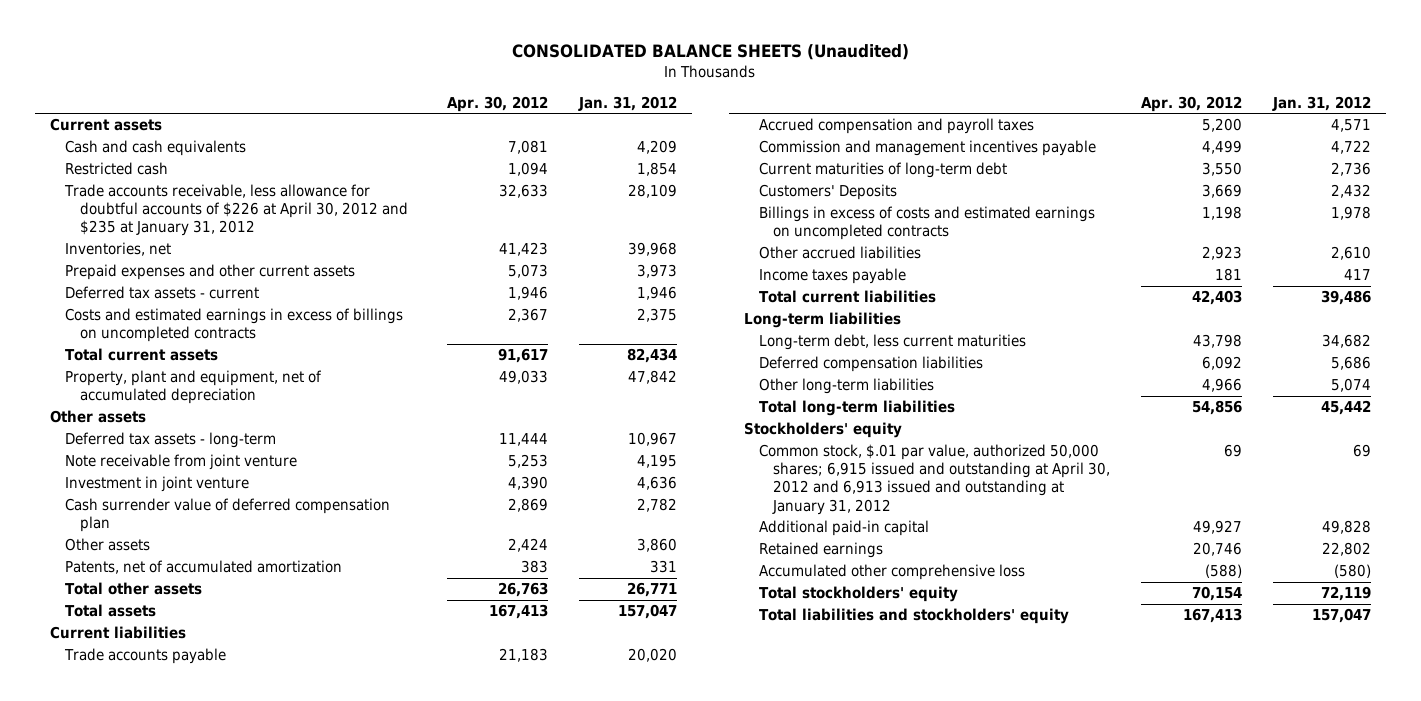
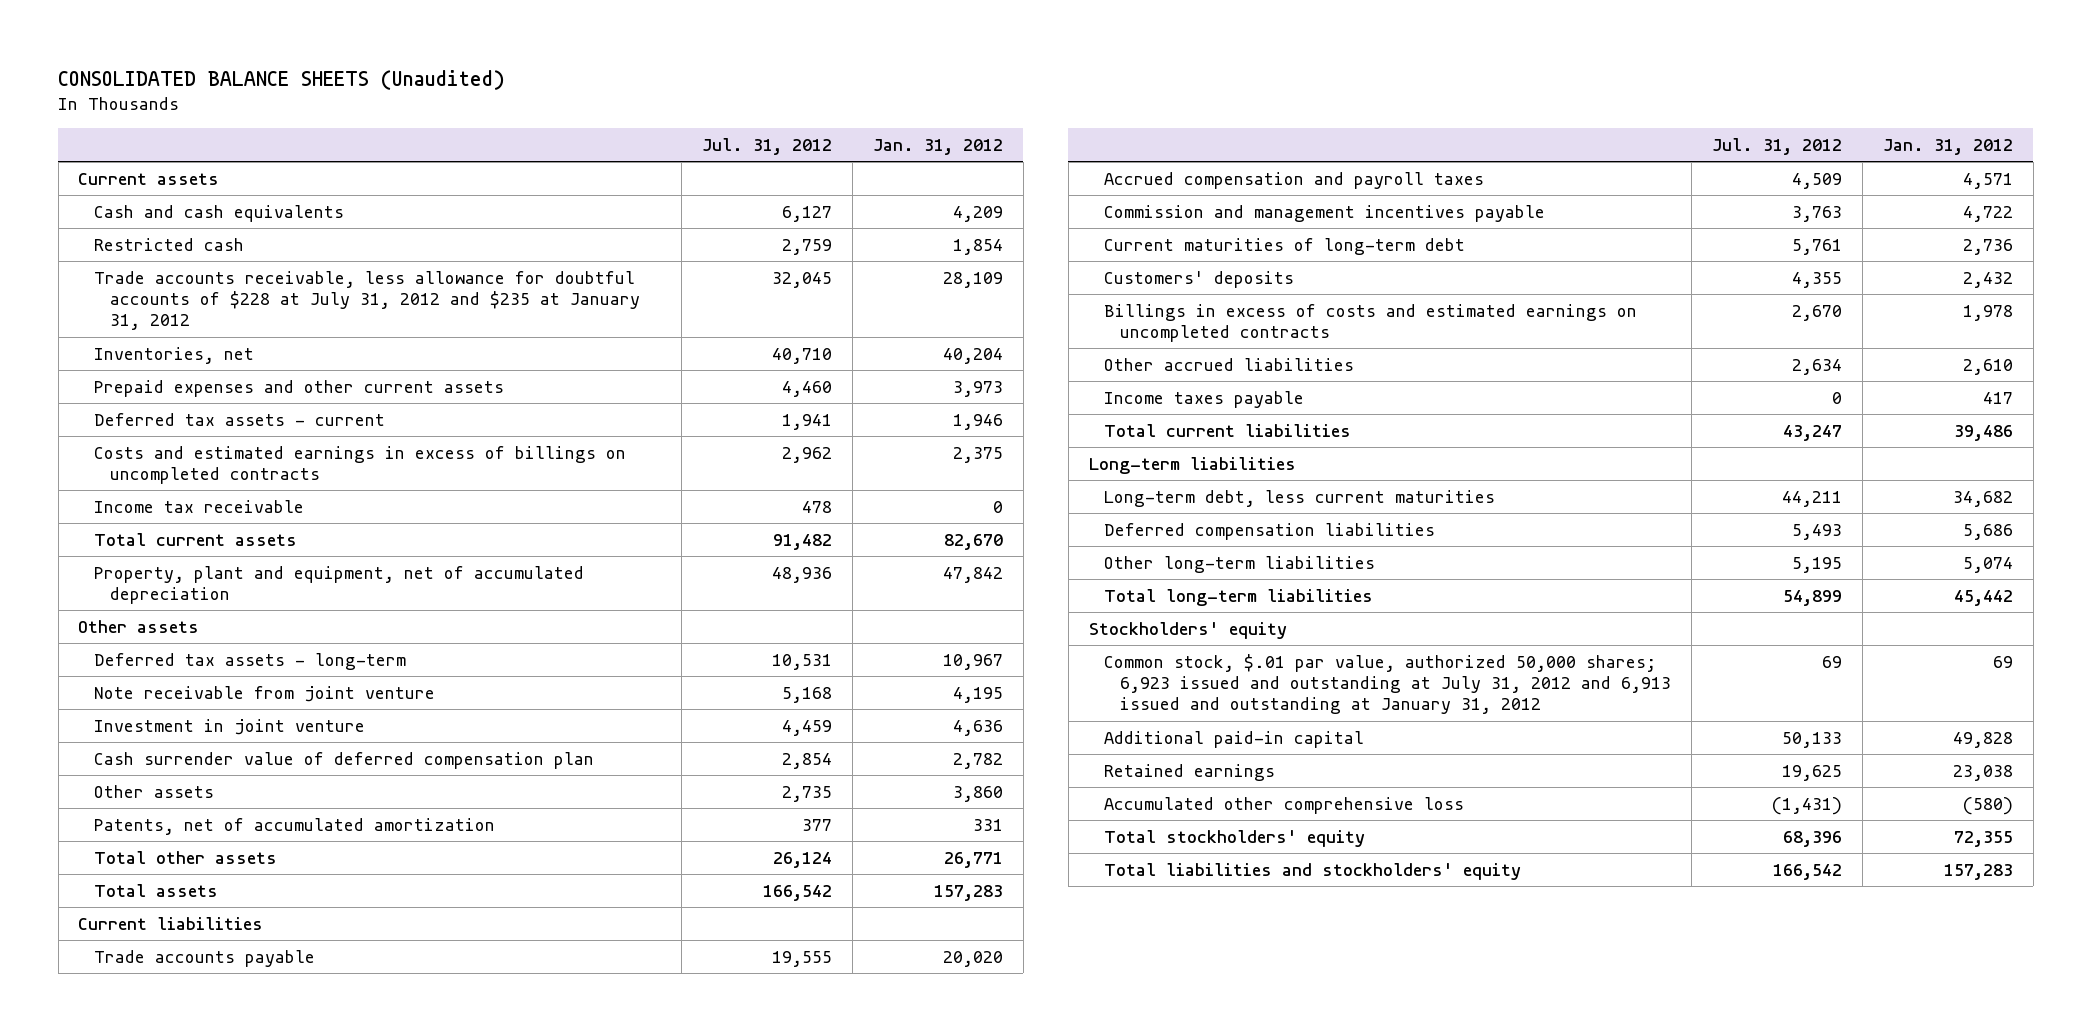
[447,95,549,112] Apr. 30, 2012 -> none
none -> [701,138,832,156] Jul. 31, 2012
[63,184,408,237] Trade accounts receivable, less allowance for doubtful accounts of $226 at April 30, 2012 and $235 at January 31, 2012 -> [94,270,641,331] Trade accounts receivable, less allowance for doubtful accounts of $228 at July 31, 2012 and $235 at January 31, 2012
[628,242,678,257] 39,968 -> [942,347,1003,364] 40,204
none -> [94,499,305,513] Income tax receivable
[627,348,678,364] 82,434 -> [943,533,1003,550] 82,670
[618,604,678,620] 157,047 -> [933,884,1003,901] 157,283
[758,184,897,201] Customers' Deposits -> [1104,270,1295,288] Customers' deposits
[758,444,1111,515] Common stock, $.01 par value, authorized 50,000 shares; 6,915 issued and outstanding at April 30, 2012 and 6,913 issued and outstanding at January 31, 2012 -> [1104,653,1672,715] Common stock, $.01 par value, authorized 50,000 shares; 6,923 issued and outstanding at July 31, 2012 and 6,913 issued and outstanding at January 31, 2012
[1321,542,1371,557] 22,802 -> [1952,764,2013,781] 23,038
[1320,586,1371,602] 72,119 -> [1953,830,2013,847] 72,355
[1311,608,1371,624] 157,047 -> [1943,863,2013,880] 157,283

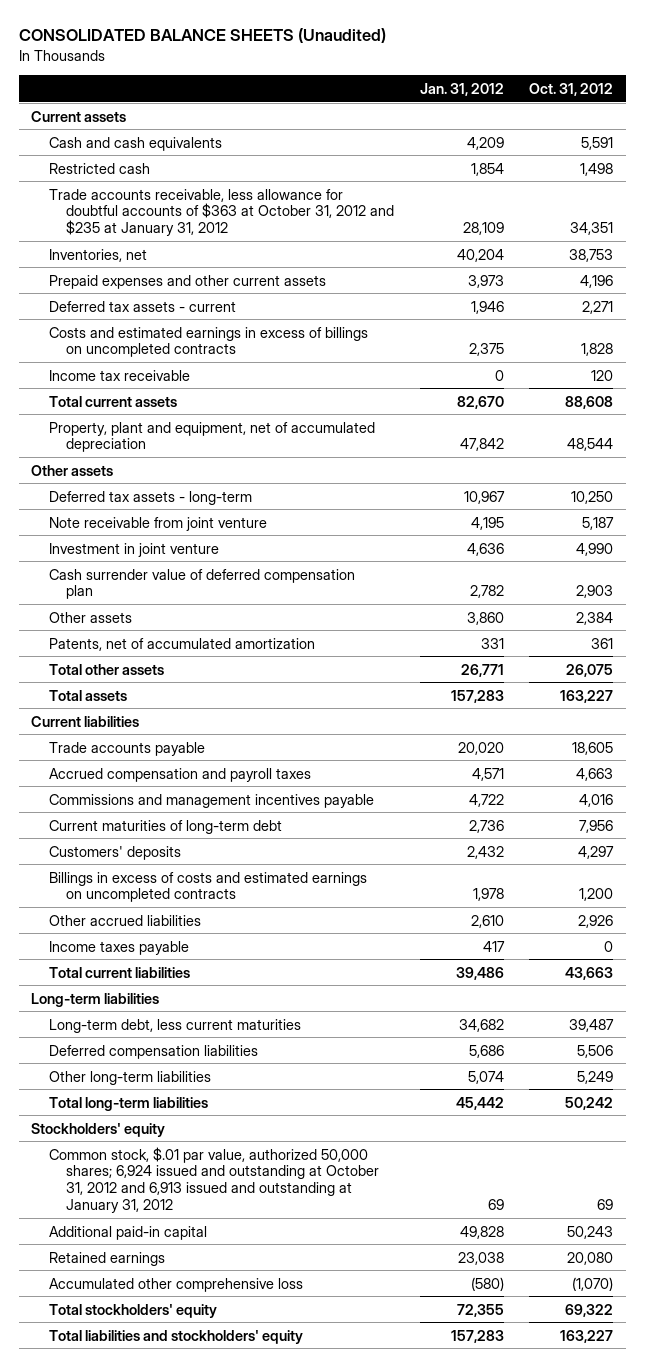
[701,138,832,156] Jul. 31, 2012 -> none
none -> [529,82,614,96] Oct. 31, 2012
[94,270,641,331] Trade accounts receivable, less allowance for doubtful accounts of $228 at July 31, 2012 and $235 at January 31, 2012 -> [48,188,394,237] Trade accounts receivable, less allowance for doubtful accounts of $363 at October 31, 2012 and $235 at January 31, 2012
[1104,204,1546,222] Commission and management incentives payable -> [48,793,374,808] Commissions and management incentives payable
[1104,653,1672,715] Common stock, $.01 par value, authorized 50,000 shares; 6,923 issued and outstanding at July 31, 2012 and 6,913 issued and outstanding at January 31, 2012 -> [48,1146,379,1214] Common stock, $.01 par value, authorized 50,000 shares; 6,924 issued and outstanding at October 31, 2012 and 6,913 issued and outstanding at January 31, 2012

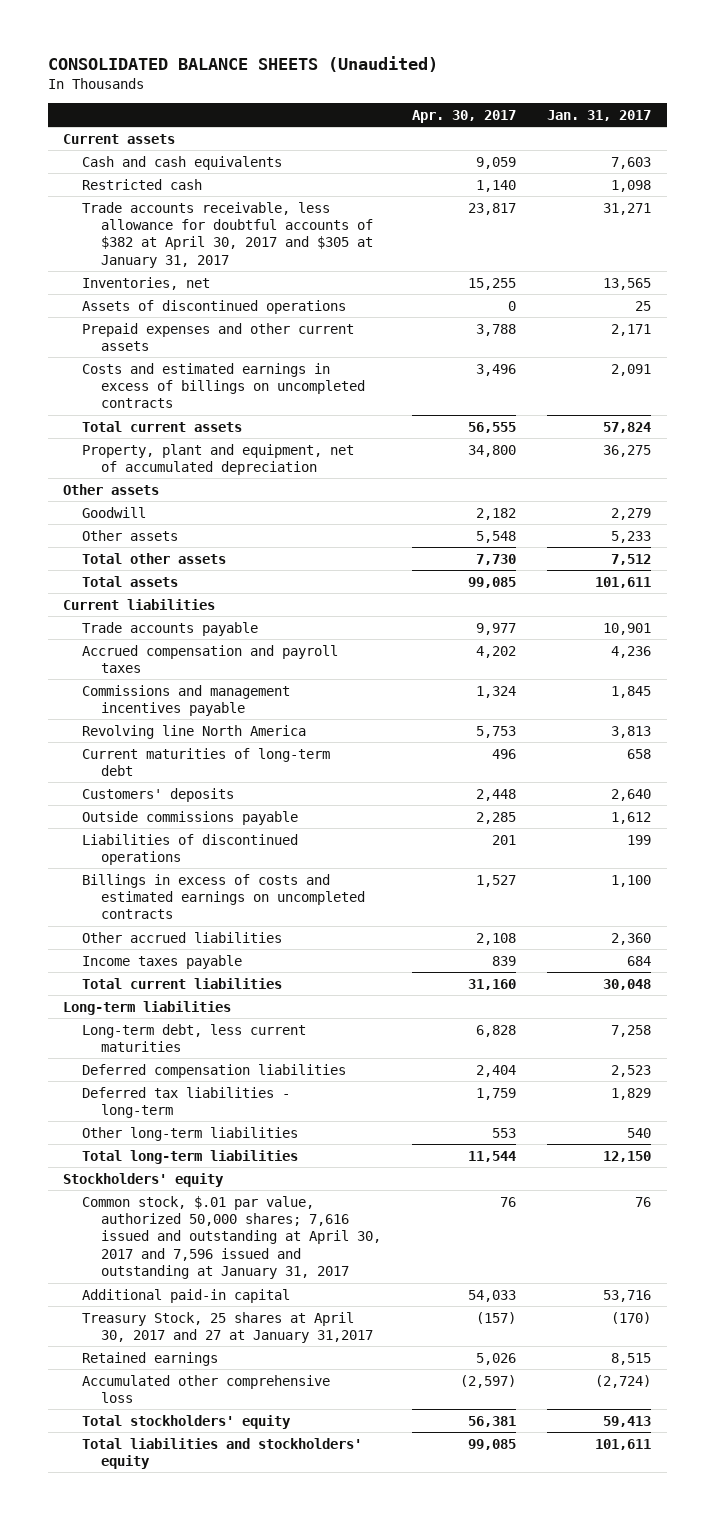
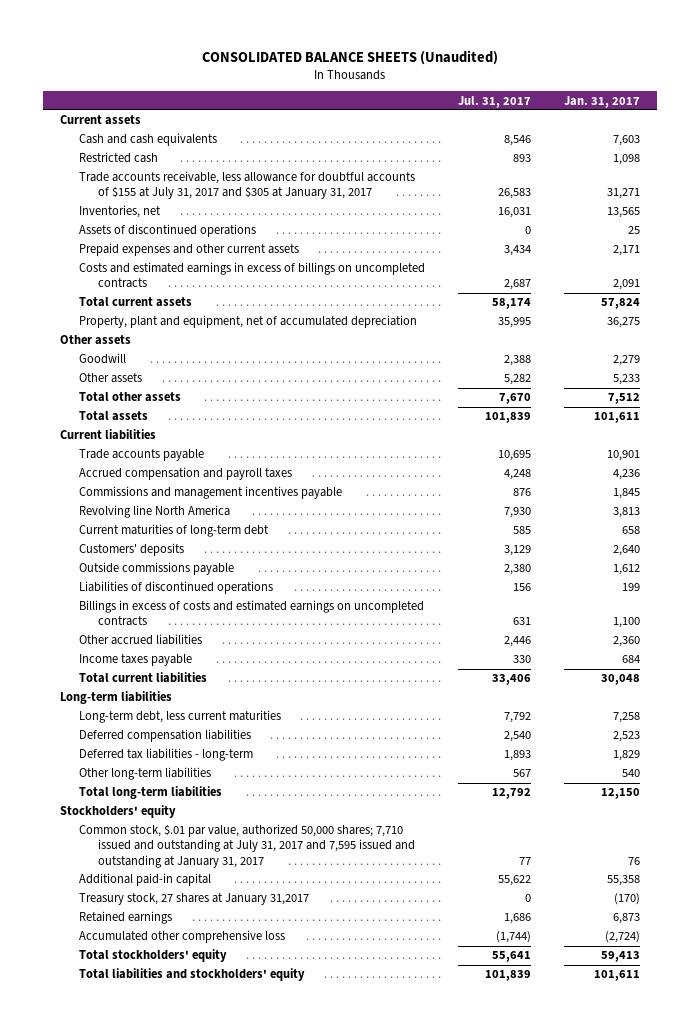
[411,109,516,123] Apr. 30, 2017 -> none
none -> [457,95,531,108] Jul. 31, 2017
[82,201,373,268] Trade accounts receivable, less allowance for doubtful accounts of $382 at April 30, 2017 and $305 at January 31, 2017 -> [78,171,415,200] Trade accounts receivable, less allowance for doubtful accounts of $155 at July 31, 2017 and $305 at January 31, 2017
[82,1195,381,1280] Common stock, $.01 par value, authorized 50,000 shares; 7,616 issued and outstanding at April 30, 2017 and 7,596 issued and outstanding at January 31, 2017 -> [78,824,415,868] Common stock, $.01 par value, authorized 50,000 shares; 7,710 issued and outstanding at July 31, 2017 and 7,595 issued and outstanding at January 31, 2017
[603,1289,652,1302] 53,716 -> [607,875,641,887] 55,358
[82,1311,373,1344] Treasury Stock, 25 shares at April 30, 2017 and 27 at January 31,2017 -> [78,893,309,906] Treasury stock, 27 shares at January 31,2017
[611,1352,652,1365] 8,515 -> [613,913,641,925] 6,873

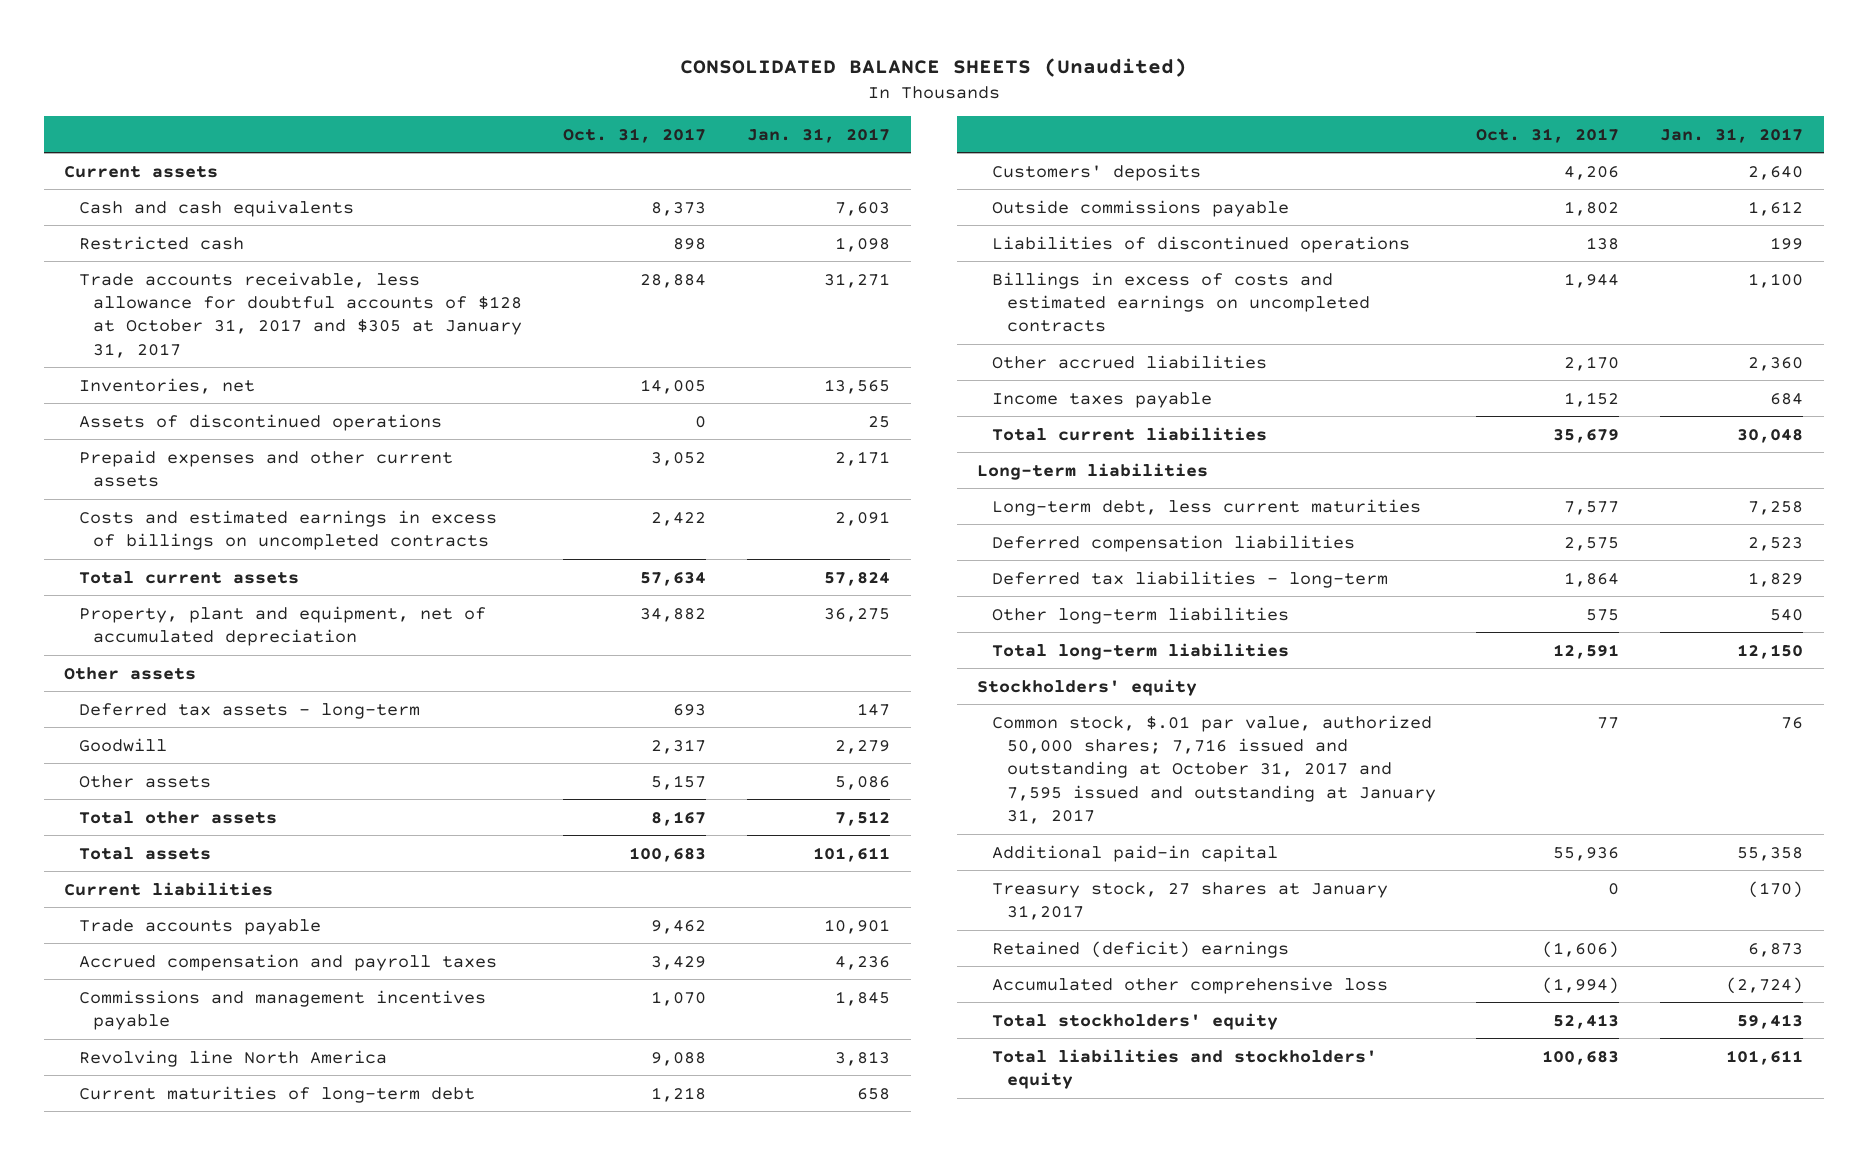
[457,95,531,108] Jul. 31, 2017 -> none
none -> [563,127,707,143] Oct. 31, 2017
[78,171,415,200] Trade accounts receivable, less allowance for doubtful accounts of $155 at July 31, 2017 and $305 at January 31, 2017 -> [78,271,523,358] Trade accounts receivable, less allowance for doubtful accounts of $128 at October 31, 2017 and $305 at January 31, 2017
none -> [78,702,420,719] Deferred tax assets - long-term
[613,374,641,386] 5,233 -> [835,775,891,790] 5,086
[78,824,415,868] Common stock, $.01 par value, authorized 50,000 shares; 7,710 issued and outstanding at July 31, 2017 and 7,595 issued and outstanding at January 31, 2017 -> [991,714,1436,824] Common stock, $.01 par value, authorized 50,000 shares; 7,716 issued and outstanding at October 31, 2017 and 7,595 issued and outstanding at January 31, 2017
[78,911,172,925] Retained earnings -> [991,940,1289,958] Retained (deficit) earnings

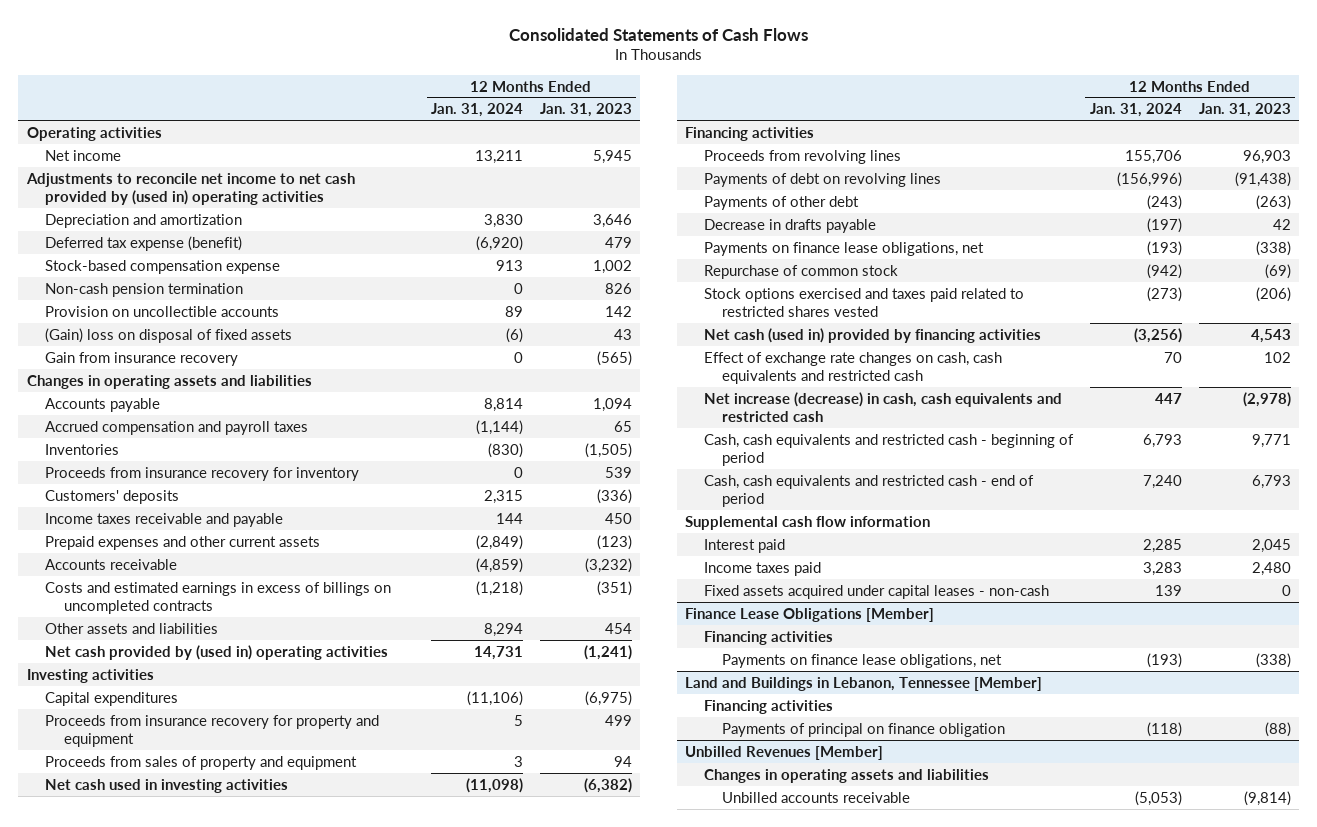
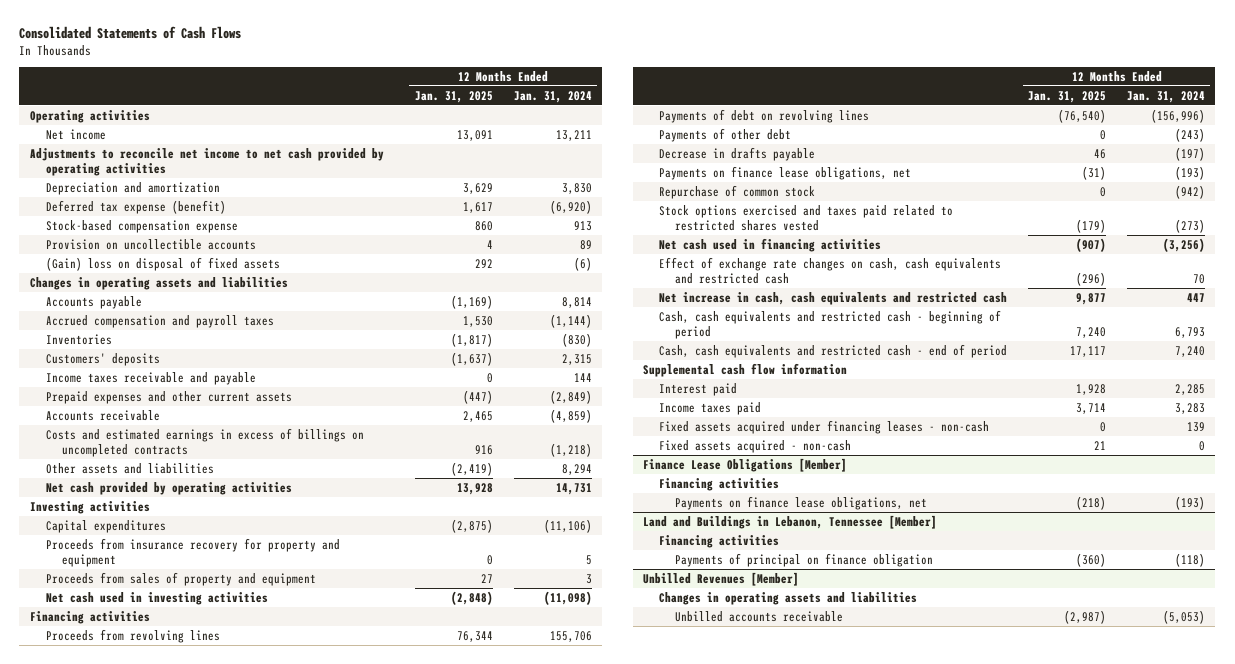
[539,103,632,118] Jan. 31, 2023 -> none
none -> [414,90,493,103] Jan. 31, 2025
[25,172,355,205] Adjustments to reconcile net income to net cash provided by (used in) operating activities -> [29,147,384,177] Adjustments to reconcile net income to net cash provided by operating activities
[45,282,244,297] Non-cash pension termination -> none
[45,351,239,366] Gain from insurance recovery -> none
[45,466,360,481] Proceeds from insurance recovery for inventory -> none
[45,644,389,660] Net cash provided by (used in) operating activities -> [45,481,292,495] Net cash provided by operating activities
[703,327,1041,343] Net cash (used in) provided by financing activities -> [659,237,882,252] Net cash used in financing activities
[703,391,1062,422] Net increase (decrease) in cash, cash equivalents and restricted cash -> [659,291,1008,305] Net increase in cash, cash equivalents and restricted cash
none -> [659,419,990,434] Fixed assets acquired under financing leases - non-cash
[703,584,1049,599] Fixed assets acquired under capital leases - non-cash -> [659,439,852,453] Fixed assets acquired - non-cash
[1154,584,1182,596] 139 -> [1199,440,1206,451] 0

